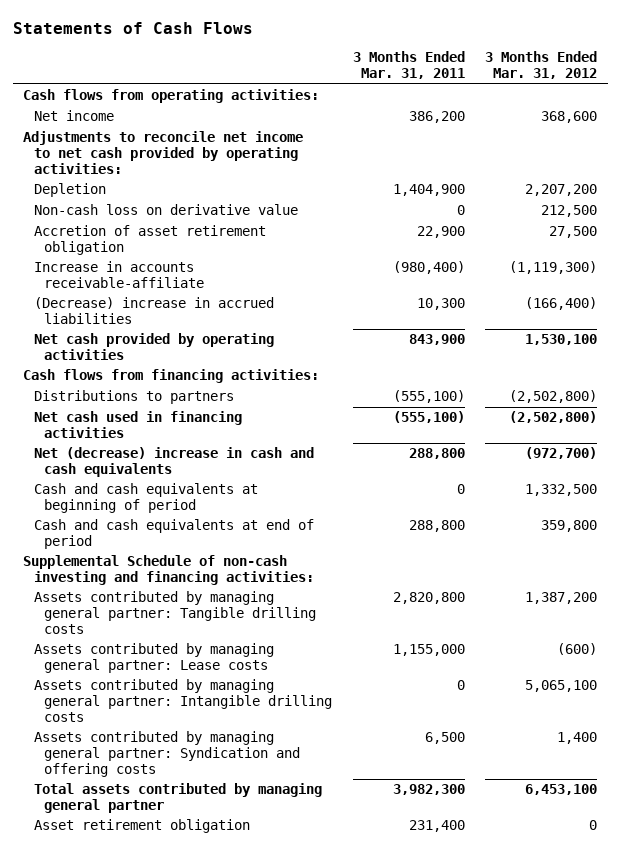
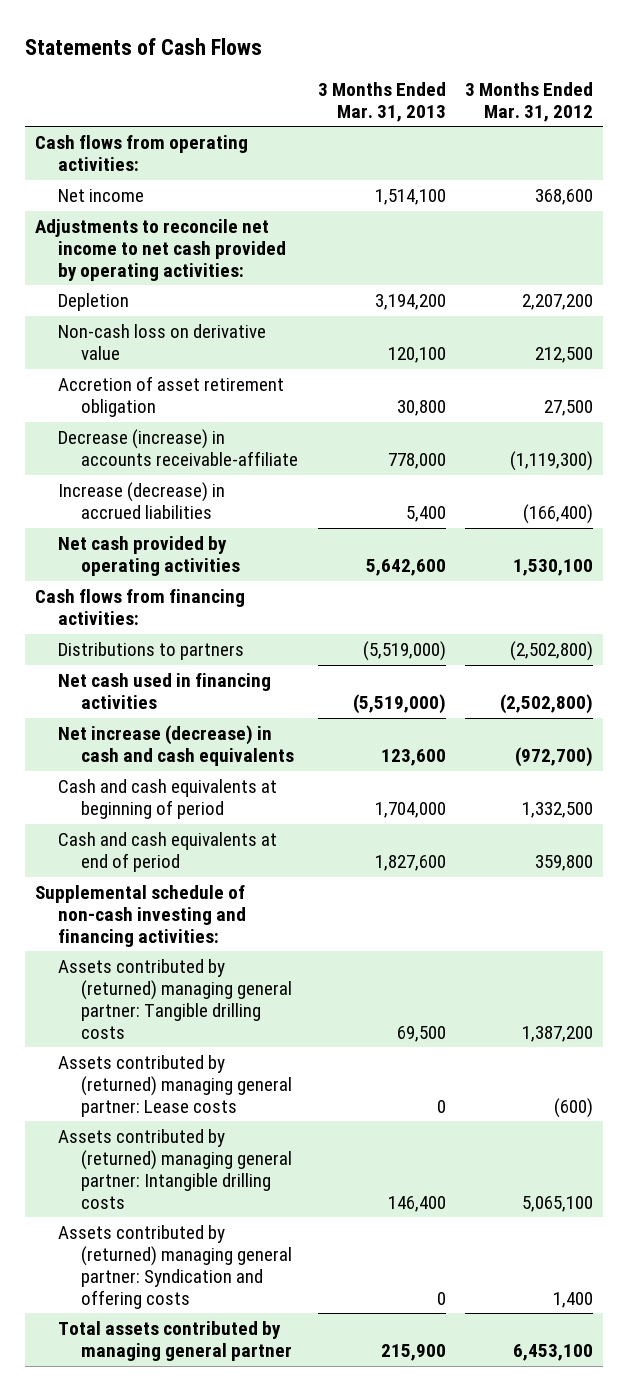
[352,51,465,80] 3 Months Ended Mar. 31, 2011 -> none
none -> [317,81,446,122] 3 Months Ended Mar. 31, 2013
[33,261,205,288] Increase in accounts receivable-affiliate -> [58,429,299,466] Decrease (increase) in accounts receivable-affiliate
[33,297,274,324] (Decrease) increase in accrued liabilities -> [58,482,226,519] Increase (decrease) in accrued liabilities
[33,447,314,477] Net (decrease) increase in cash and cash equivalents -> [58,725,295,766] Net increase (decrease) in cash and cash equivalents
[23,555,314,585] Supplemental Schedule of non-cash investing and financing activities: -> [35,885,247,947] Supplemental schedule of non-cash investing and financing activities:
[33,591,317,634] Assets contributed by managing general partner: Tangible drilling costs -> [58,959,293,1039] Assets contributed by (returned) managing general partner: Tangible drilling costs
[33,643,274,673] Assets contributed by managing general partner: Lease costs -> [58,1055,293,1117] Assets contributed by (returned) managing general partner: Lease costs
[33,679,333,722] Assets contributed by managing general partner: Intangible drilling costs -> [58,1129,293,1209] Assets contributed by (returned) managing general partner: Intangible drilling costs
[33,731,301,777] Assets contributed by managing general partner: Syndication and offering costs -> [58,1225,293,1309] Assets contributed by (returned) managing general partner: Syndication and offering costs
[33,819,250,834] Asset retirement obligation -> none

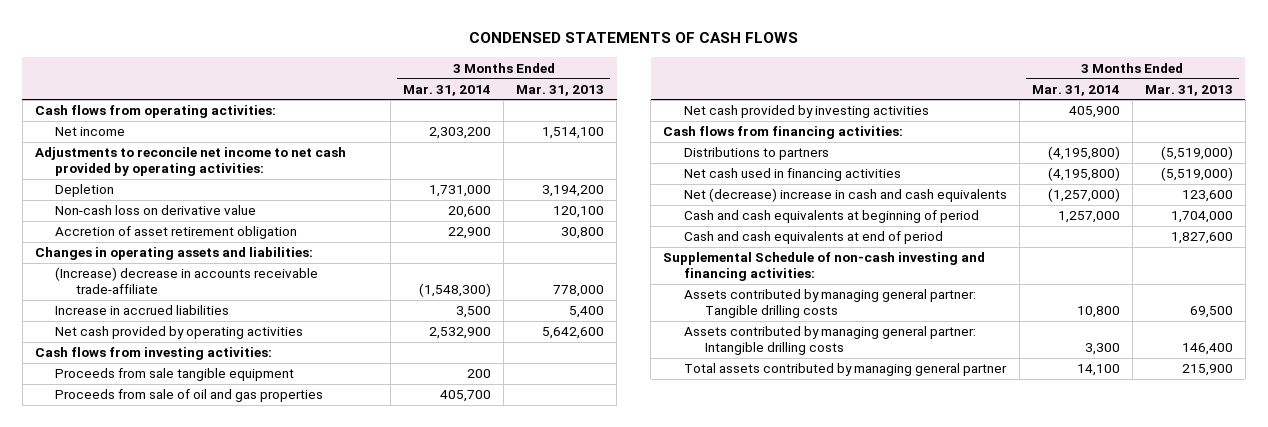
[25,37,263,55] Statements of Cash Flows -> [468,32,798,44] CONDENSED STATEMENTS OF CASH FLOWS
[465,81,594,122] 3 Months Ended Mar. 31, 2012 -> none
none -> [403,84,492,96] Mar. 31, 2014
none -> [34,247,313,261] Changes in operating assets and liabilities:
[58,429,299,466] Decrease (increase) in accounts receivable-affiliate -> [55,267,319,295] (Increase) decrease in accounts receivable trade-affiliate
[58,482,226,519] Increase (decrease) in accrued liabilities -> [55,305,230,316] Increase in accrued liabilities
none -> [34,347,272,361] Cash flows from investing activities:
none -> [55,368,295,382] Proceeds from sale tangible equipment
none -> [55,389,324,403] Proceeds from sale of oil and gas properties
none -> [683,105,929,119] Net cash provided by investing activities
[58,725,295,766] Net increase (decrease) in cash and cash equivalents -> [683,188,1007,203] Net (decrease) increase in cash and cash equivalents
[58,1055,293,1117] Assets contributed by (returned) managing general partner: Lease costs -> none
[58,1225,293,1309] Assets contributed by (returned) managing general partner: Syndication and offering costs -> none
[35,885,247,947] Supplemental schedule of non-cash investing and financing activities: -> [663,252,986,282] Supplemental Schedule of non-cash investing and financing activities:
[58,959,293,1039] Assets contributed by (returned) managing general partner: Tangible drilling costs -> [683,289,976,319] Assets contributed by managing general partner: Tangible drilling costs
[58,1129,293,1209] Assets contributed by (returned) managing general partner: Intangible drilling costs -> [683,326,976,356] Assets contributed by managing general partner: Intangible drilling costs

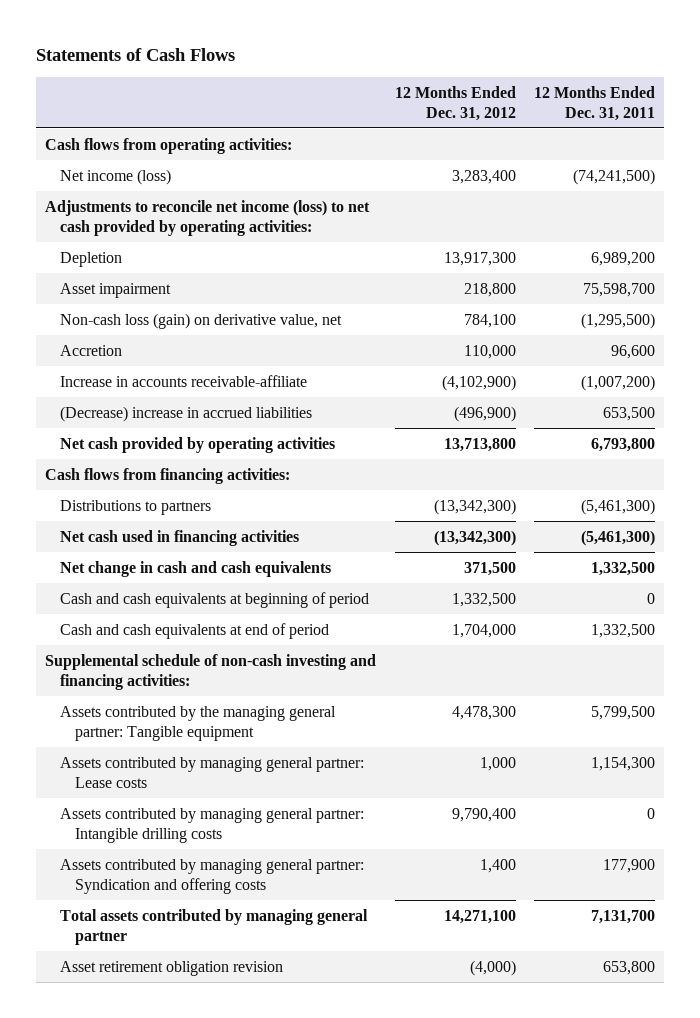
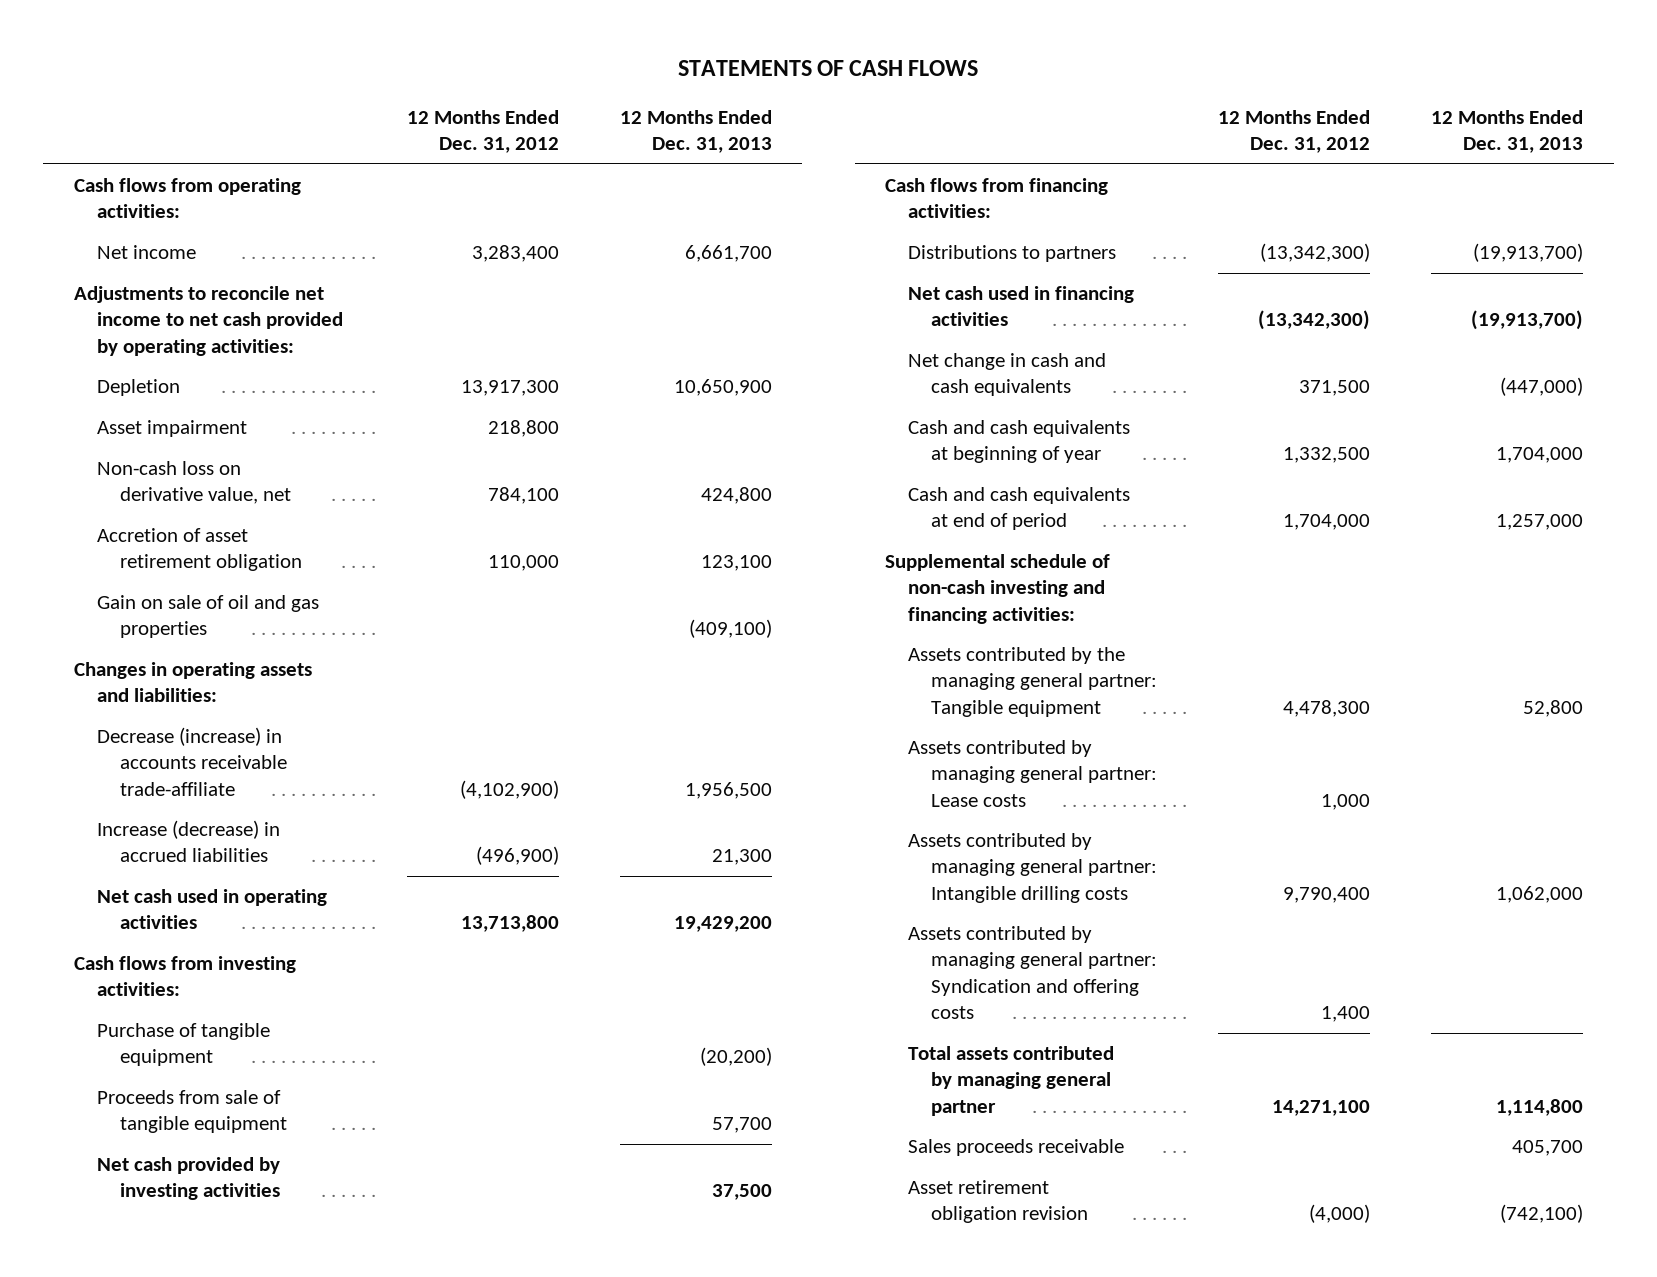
[35,47,235,61] Statements of Cash Flows -> [678,59,979,76] STATEMENTS OF CASH FLOWS
[534,85,656,121] 12 Months Ended Dec. 31, 2011 -> none
none -> [619,109,772,154] 12 Months Ended Dec. 31, 2013
[59,168,171,185] Net income (loss) -> [96,245,196,260] Net income
[44,199,370,236] Adjustments to reconcile net income (loss) to net cash provided by operating activities: -> [73,286,343,356] Adjustments to reconcile net income to net cash provided by operating activities:
[59,312,342,329] Non-cash loss (gain) on derivative value, net -> [96,461,291,505] Non-cash loss on derivative value, net
[59,344,122,356] Accretion -> [96,528,302,572] Accretion of asset retirement obligation
none -> [96,595,319,639] Gain on sale of oil and gas properties
none -> [73,662,312,703] Changes in operating assets and liabilities:
[59,374,307,387] Increase in accounts receivable-affiliate -> [96,727,287,796] Decrease (increase) in accounts receivable trade-affiliate
[59,405,312,422] (Decrease) increase in accrued liabilities -> [96,820,280,863] Increase (decrease) in accrued liabilities
[59,436,335,453] Net cash provided by operating activities -> [96,889,327,930] Net cash used in operating activities
none -> [73,956,296,997] Cash flows from investing activities:
none -> [96,1023,270,1067] Purchase of tangible equipment
none -> [96,1090,287,1134] Proceeds from sale of tangible equipment
none -> [96,1157,280,1201] Net cash provided by investing activities
[59,591,369,608] Cash and cash equivalents at beginning of period -> [908,420,1131,464] Cash and cash equivalents at beginning of year
none -> [908,1139,1125,1157] Sales proceeds receivable

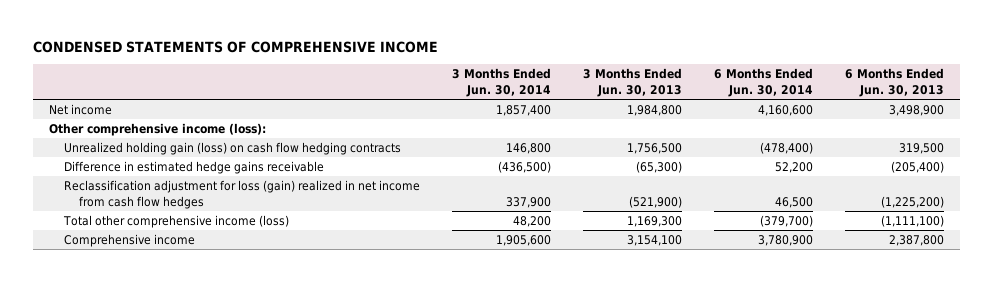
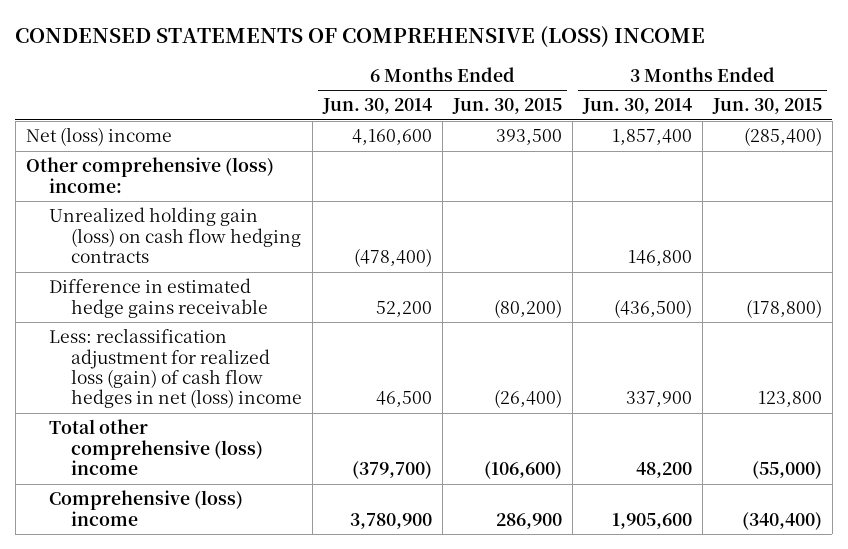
[33,41,439,54] CONDENSED STATEMENTS OF COMPREHENSIVE INCOME -> [15,25,706,48] CONDENSED STATEMENTS OF COMPREHENSIVE (LOSS) INCOME
[582,68,682,98] 3 Months Ended Jun. 30, 2013 -> none
[844,68,944,98] 6 Months Ended Jun. 30, 2013 -> none
none -> [452,98,563,115] Jun. 30, 2015
none -> [712,98,823,115] Jun. 30, 2015
[49,104,113,116] Net income -> [25,127,172,147] Net (loss) income
[49,123,267,137] Other comprehensive income (loss): -> [25,157,274,193] Other comprehensive (loss) income:
[63,180,420,209] Reclassification adjustment for loss (gain) realized in net income from cash flow hedges -> [48,328,303,409] Less: reclassification adjustment for realized loss (gain) of cash flow hedges in net (loss) income
[62,215,289,229] Total other comprehensive income (loss) -> [48,419,264,476] Total other comprehensive (loss) income
[63,234,195,248] Comprehensive income -> [48,490,243,526] Comprehensive (loss) income

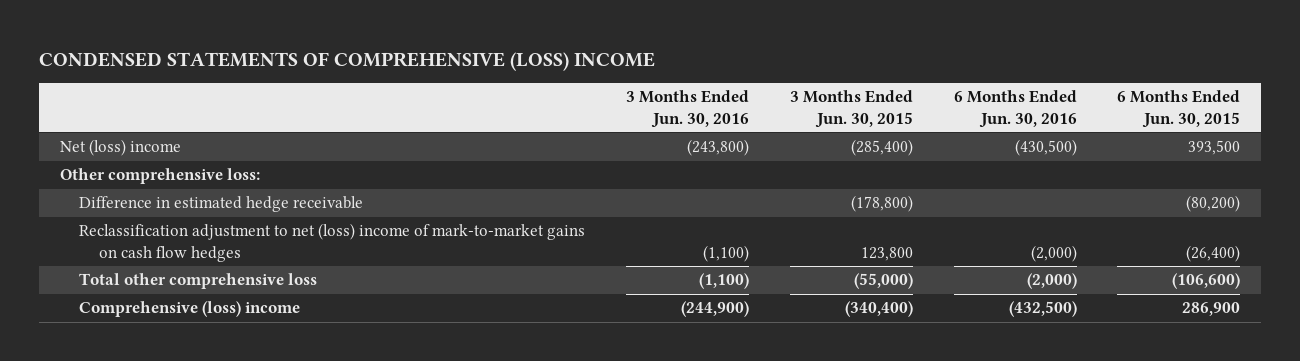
[322,98,433,115] Jun. 30, 2014 -> none
[582,98,693,115] Jun. 30, 2014 -> none
none -> [625,90,749,128] 3 Months Ended Jun. 30, 2016
none -> [953,90,1077,128] 6 Months Ended Jun. 30, 2016
[48,207,302,264] Unrealized holding gain (loss) on cash flow hedging contracts -> none
[25,157,274,193] Other comprehensive (loss) income: -> [59,168,260,185] Other comprehensive loss:
[48,278,269,318] Difference in estimated hedge gains receivable -> [79,196,364,213] Difference in estimated hedge receivable
[48,328,303,409] Less: reclassification adjustment for realized loss (gain) of cash flow hedges in net (loss) income -> [79,223,586,262] Reclassification adjustment to net (loss) income of mark-to-market gains on cash flow hedges
[48,419,264,476] Total other comprehensive (loss) income -> [79,273,318,290] Total other comprehensive loss

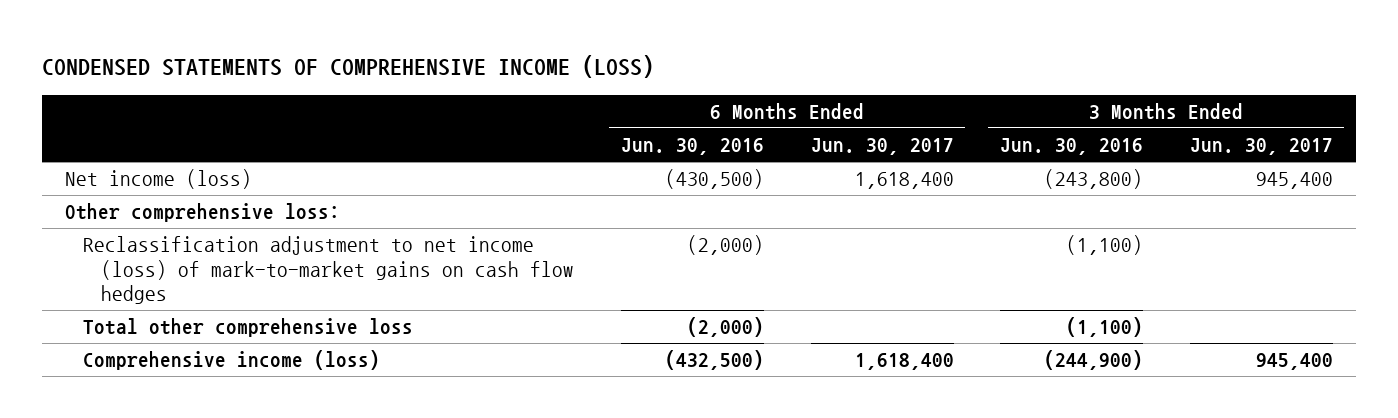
[39,51,656,71] CONDENSED STATEMENTS OF COMPREHENSIVE (LOSS) INCOME -> [42,55,655,79] CONDENSED STATEMENTS OF COMPREHENSIVE INCOME (LOSS)
[789,90,913,128] 3 Months Ended Jun. 30, 2015 -> none
[1117,90,1241,128] 6 Months Ended Jun. 30, 2015 -> none
none -> [810,138,954,156] Jun. 30, 2017
none -> [1189,138,1333,156] Jun. 30, 2017
[59,139,181,157] Net (loss) income -> [65,169,253,190] Net income (loss)
[79,196,364,213] Difference in estimated hedge receivable -> none
[79,223,586,262] Reclassification adjustment to net (loss) income of mark-to-market gains on cash flow hedges -> [83,236,575,304] Reclassification adjustment to net income (loss) of mark-to-market gains on cash flow hedges
[79,301,301,318] Comprehensive (loss) income -> [83,350,381,371] Comprehensive income (loss)

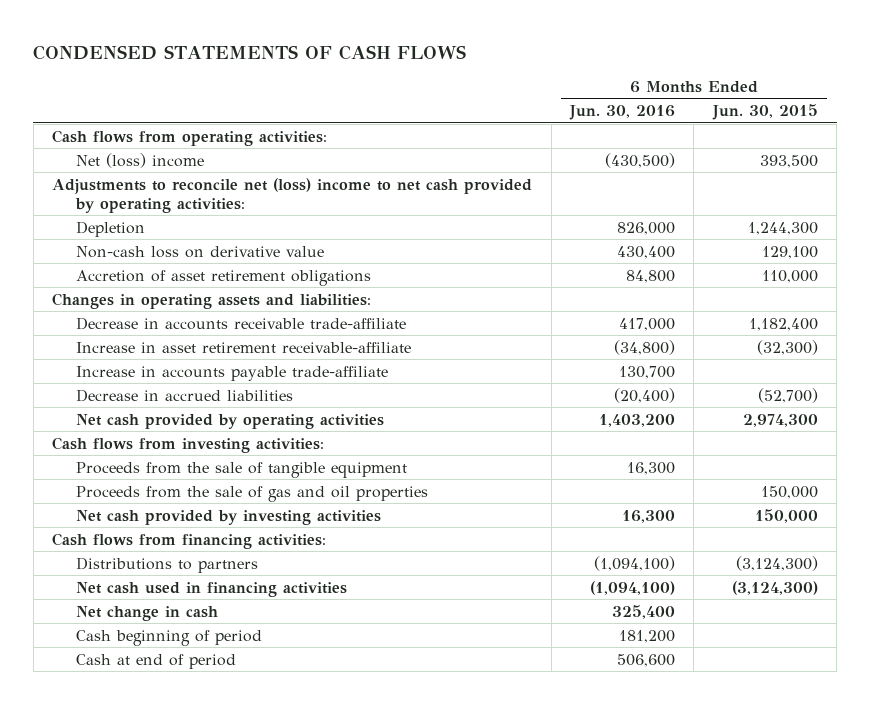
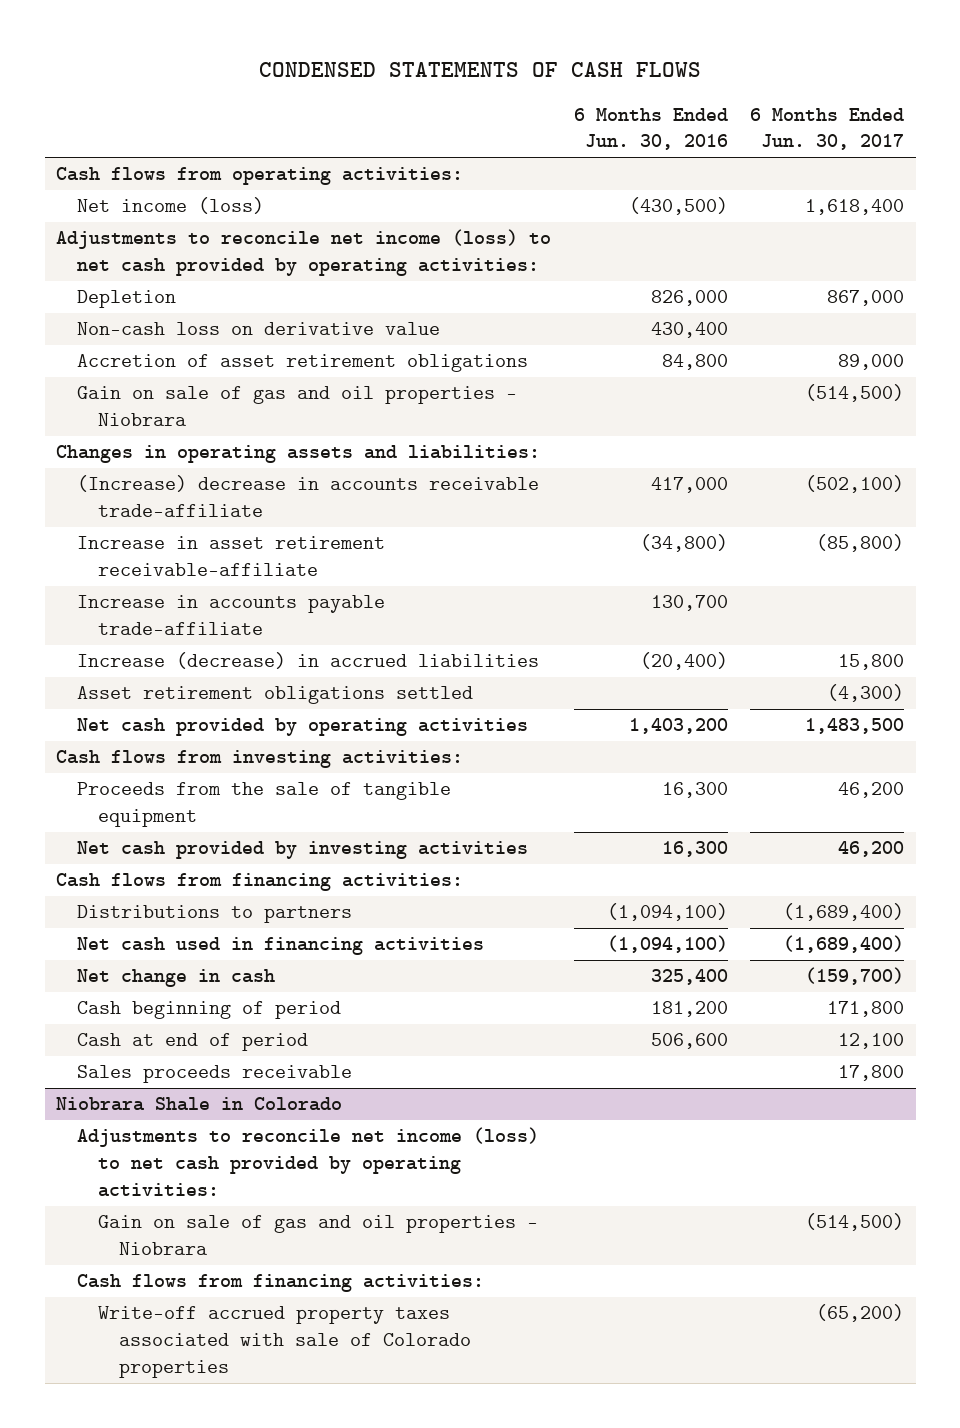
[711,104,818,121] Jun. 30, 2015 -> none
none -> [750,107,905,151] 6 Months Ended Jun. 30, 2017
[76,152,205,168] Net (loss) income -> [77,197,265,215] Net income (loss)
[52,177,533,213] Adjustments to reconcile net (loss) income to net cash provided by operating activities: -> [55,229,551,277] Adjustments to reconcile net income (loss) to net cash provided by operating activities:
none -> [77,386,518,427] Gain on sale of gas and oil properties - Niobrara
[76,316,407,330] Decrease in accounts receivable trade-affiliate -> [77,475,540,518] (Increase) decrease in accounts receivable trade-affiliate
[76,388,294,402] Decrease in accrued liabilities -> [77,652,540,670] Increase (decrease) in accrued liabilities
none -> [77,686,474,705] Asset retirement obligations settled
[76,485,429,502] Proceeds from the sale of gas and oil properties -> none
none -> [77,1065,353,1084] Sales proceeds receivable
none -> [55,1097,342,1112] Niobrara Shale in Colorado
none -> [77,1127,540,1198] Adjustments to reconcile net income (loss) to net cash provided by operating activities:
none -> [98,1215,539,1256] Gain on sale of gas and oil properties - Niobrara
none -> [77,1274,485,1293] Cash flows from financing activities:
none -> [98,1306,472,1379] Write-off accrued property taxes associated with sale of Colorado properties

